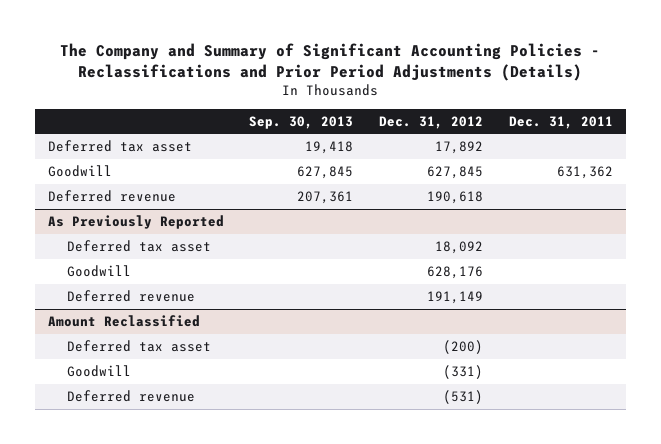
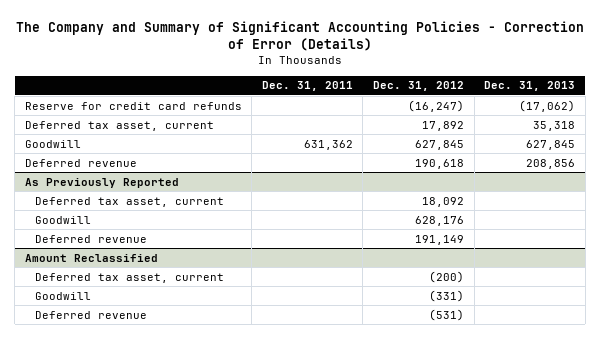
[60,42,601,81] The Company and Summary of Significant Accounting Policies - Reclassifications and Prior Period Adjustments (Details) -> [15,21,584,52] The Company and Summary of Significant Accounting Policies - Correction of Error (Details)
[249,115,354,129] Sep. 30, 2013 -> none
none -> [484,81,576,92] Dec. 31, 2013
none -> [24,101,242,110] Reserve for credit card refunds
[47,140,192,153] Deferred tax asset -> [24,120,214,131] Deferred tax asset, current
[66,240,211,253] Deferred tax asset -> [34,196,224,207] Deferred tax asset, current
[66,340,211,353] Deferred tax asset -> [34,272,224,283] Deferred tax asset, current

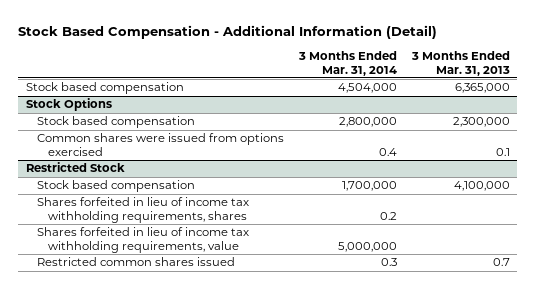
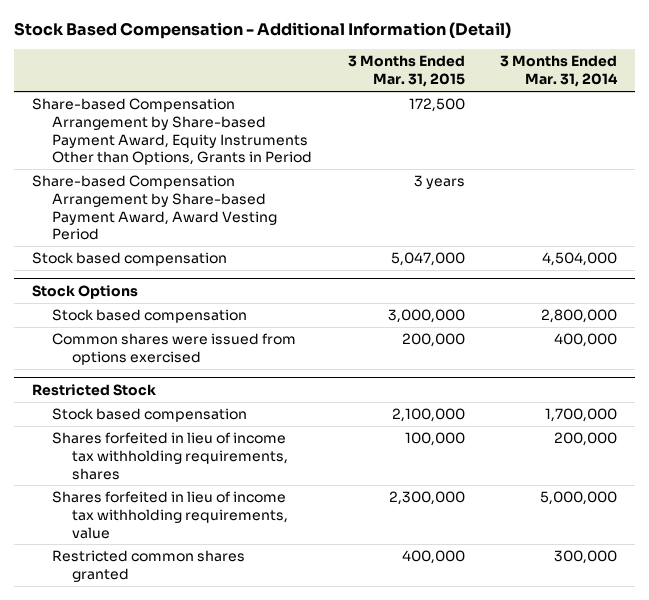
[410,50,510,76] 3 Months Ended Mar. 31, 2013 -> none
none -> [347,55,465,88] 3 Months Ended Mar. 31, 2015
none -> [31,98,312,166] Share-based Compensation Arrangement by Share-based Payment Award, Equity Instruments Other than Options, Grants in Period
none -> [31,175,277,241] Share-based Compensation Arrangement by Share-based Payment Award, Award Vesting Period
[378,147,397,156] 0.4 -> [554,333,618,348] 400,000
[379,211,397,220] 0.2 -> [554,432,618,447] 200,000
[36,257,235,267] Restricted common shares issued -> [51,550,245,582] Restricted common shares granted
[380,258,397,267] 0.3 -> [554,550,618,565] 300,000

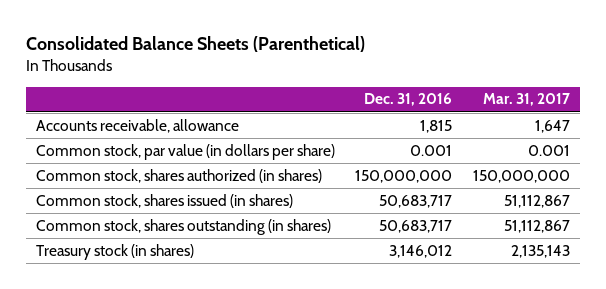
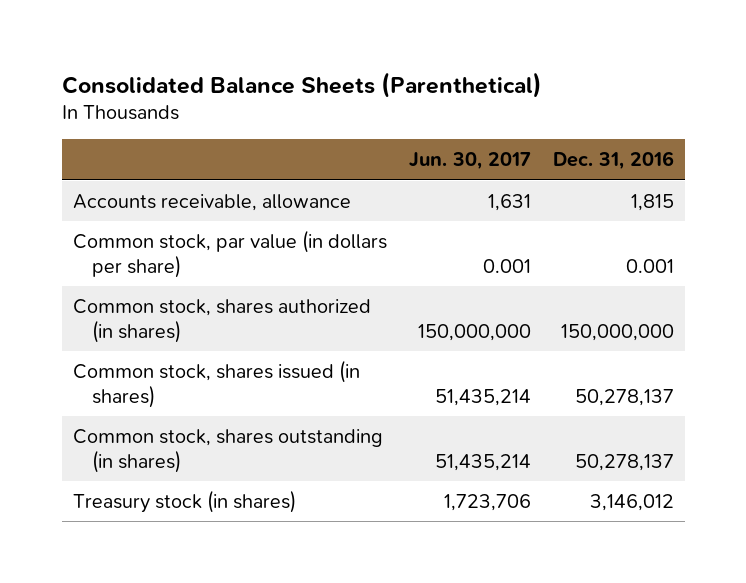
[482,93,570,107] Mar. 31, 2017 -> none
none -> [408,152,531,171] Jun. 30, 2017
[379,194,453,208] 50,683,717 -> [574,388,674,406] 50,278,137
[379,219,453,233] 50,683,717 -> [574,453,674,471] 50,278,137

